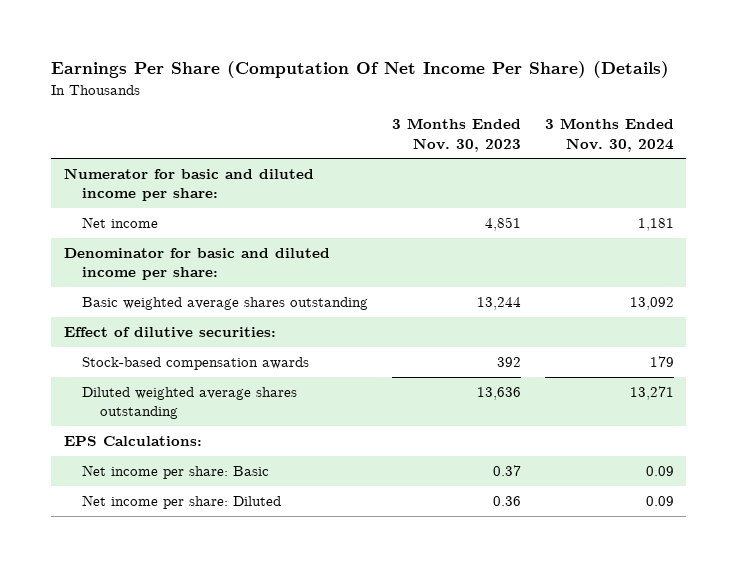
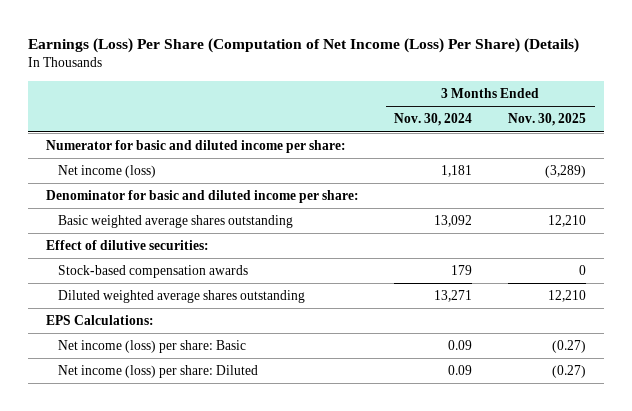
[51,61,670,79] Earnings Per Share (Computation Of Net Income Per Share) (Details) -> [28,38,580,54] Earnings (Loss) Per Share (Computation of Net Income (Loss) Per Share) (Details)
[392,118,522,152] 3 Months Ended Nov. 30, 2023 -> none
none -> [507,113,586,127] Nov. 30, 2025
[81,216,158,228] Net income -> [58,165,157,179] Net income (loss)
[81,464,269,479] Net income per share: Basic -> [58,340,247,354] Net income (loss) per share: Basic
[81,494,281,509] Net income per share: Diluted -> [58,365,259,379] Net income (loss) per share: Diluted

